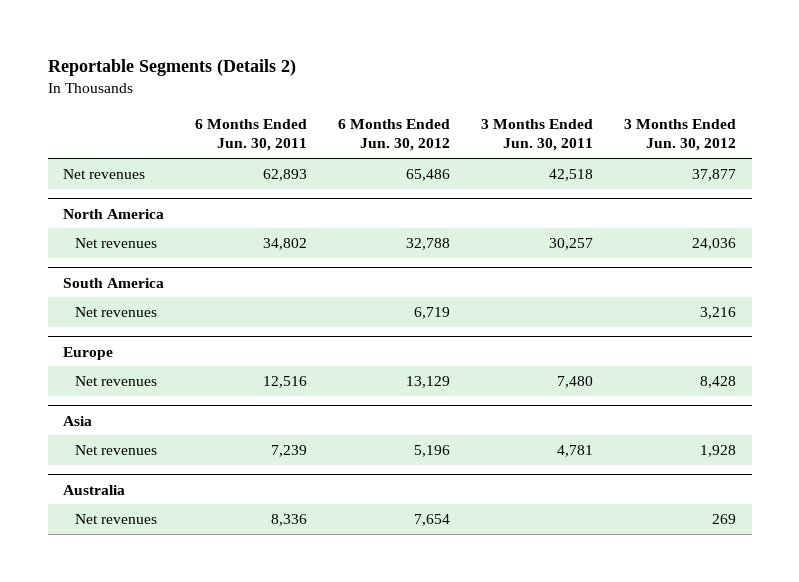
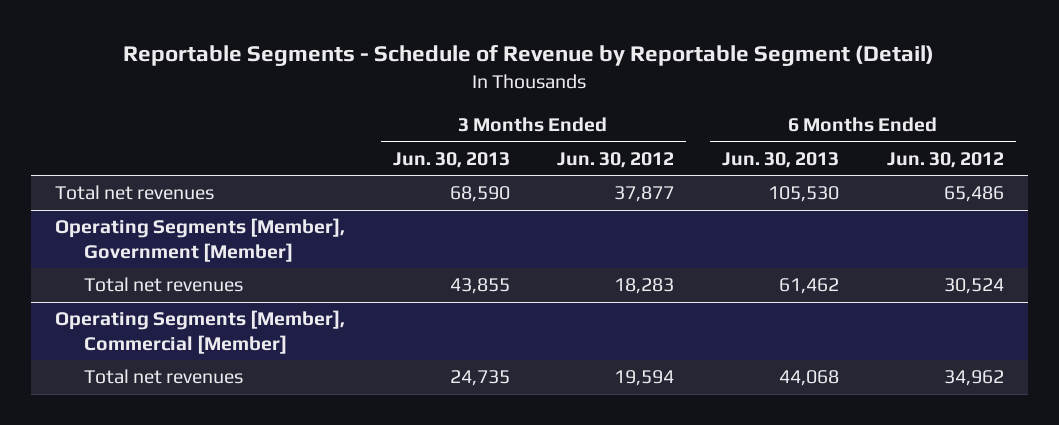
[47,59,296,77] Reportable Segments (Details 2) -> [123,45,935,67] Reportable Segments - Schedule of Revenue by Reportable Segment (Detail)
[195,119,308,152] 6 Months Ended Jun. 30, 2011 -> none
[481,119,594,152] 3 Months Ended Jun. 30, 2011 -> none
none -> [392,151,510,168] Jun. 30, 2013
none -> [722,151,840,168] Jun. 30, 2013
[63,208,165,219] North America -> none
[63,277,165,288] South America -> none
[63,346,114,360] Europe -> none
[74,376,157,387] Net revenues -> none
[63,415,93,426] Asia -> none
[74,445,157,456] Net revenues -> none
[63,484,126,495] Australia -> none
[74,514,157,525] Net revenues -> none
[63,169,146,180] Net revenues -> [54,185,214,201] Total net revenues
none -> [54,218,345,262] Operating Segments [Member], Government [Member]
[74,238,157,249] Net revenues -> [83,277,243,293] Total net revenues
[406,238,451,251] 32,788 -> [943,278,1004,295] 30,524
[692,238,737,251] 24,036 -> [614,278,675,295] 18,283
none -> [54,310,345,354] Operating Segments [Member], Commercial [Member]
[74,307,157,318] Net revenues -> [83,369,243,385] Total net revenues
[414,307,451,320] 6,719 -> [943,370,1004,387] 34,962
[700,307,737,320] 3,216 -> [614,370,675,387] 19,594

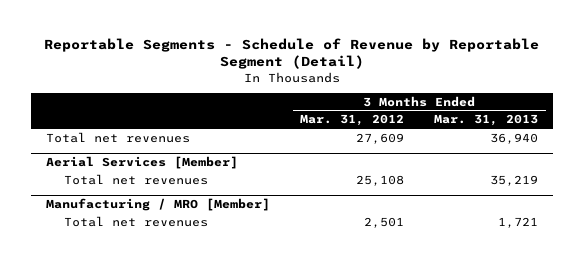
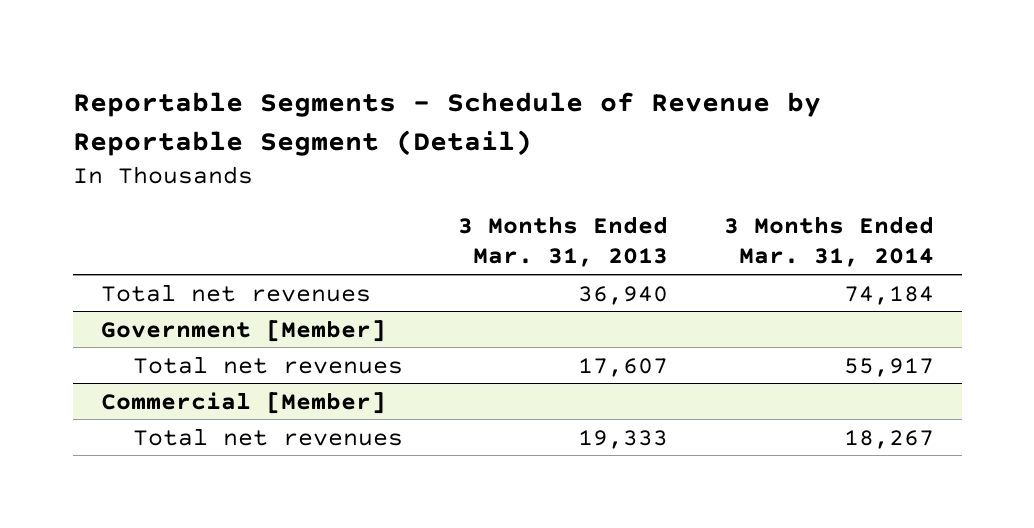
[300,114,405,127] Mar. 31, 2012 -> none
none -> [723,216,934,268] 3 Months Ended Mar. 31, 2014
[45,155,238,169] Aerial Services [Member] -> none
[45,197,270,211] Manufacturing / MRO [Member] -> none
none -> [100,319,386,342] Government [Member]
[490,174,539,186] 35,219 -> [578,357,669,377] 17,607
none -> [100,391,386,414] Commercial [Member]
[498,216,539,228] 1,721 -> [578,429,669,449] 19,333

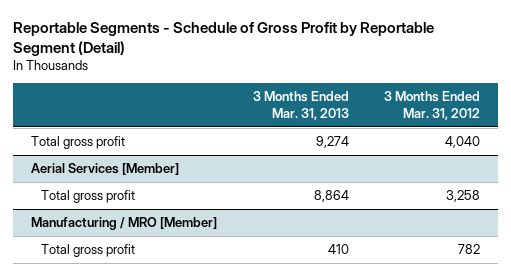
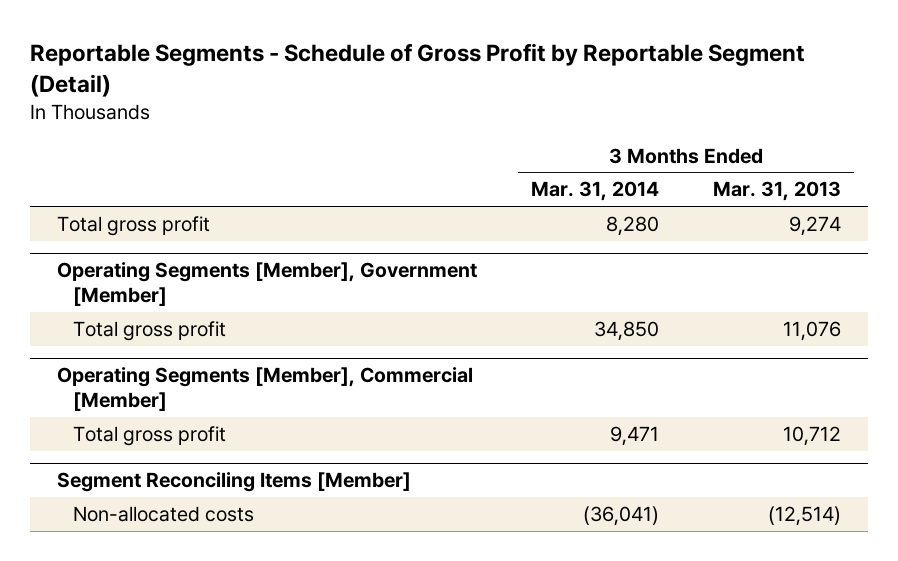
[384,91,481,121] 3 Months Ended Mar. 31, 2012 -> none
none -> [531,181,660,202] Mar. 31, 2014
[30,163,179,176] Aerial Services [Member] -> none
[30,217,217,231] Manufacturing / MRO [Member] -> none
none -> [57,262,478,307] Operating Segments [Member], Government [Member]
[313,190,349,203] 8,864 -> [782,320,841,341] 11,076
none -> [57,367,474,412] Operating Segments [Member], Commercial [Member]
[327,244,349,255] 410 -> [782,425,841,446] 10,712
none -> [57,472,412,493] Segment Reconciling Items [Member]
none -> [73,505,255,522] Non-allocated costs

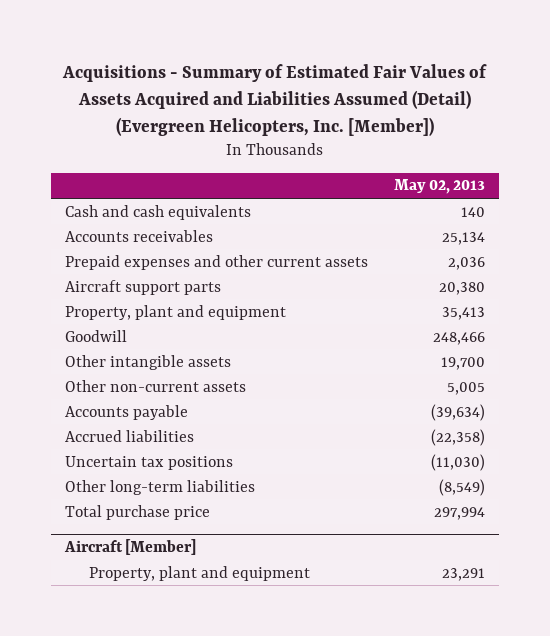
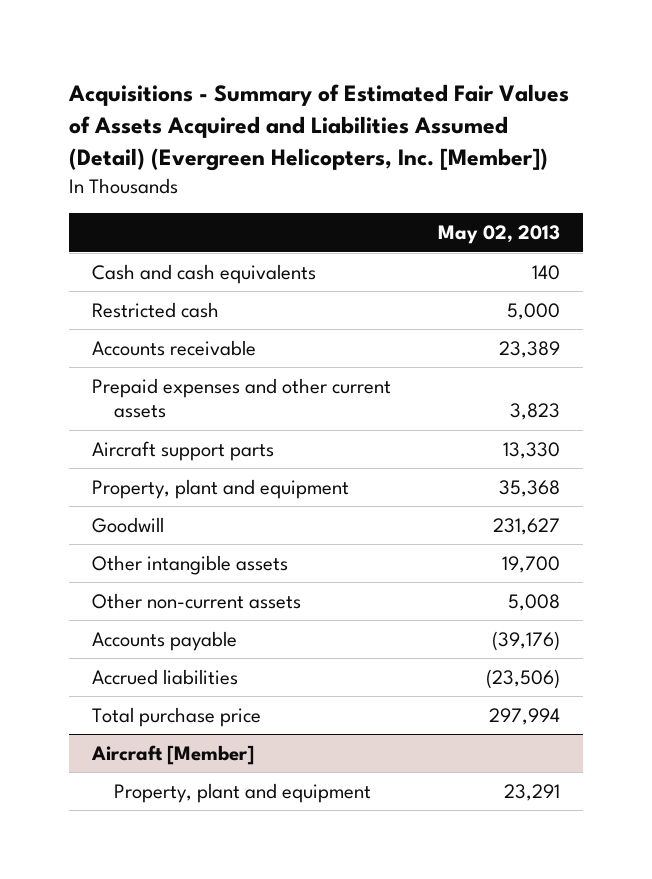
none -> [92,301,220,318] Restricted cash
[64,229,213,242] Accounts receivables -> [92,339,257,356] Accounts receivable
[442,231,486,245] 25,134 -> [499,340,561,358] 23,389
[448,256,486,270] 2,036 -> [510,403,561,421] 3,823
[439,281,486,295] 20,380 -> [503,441,561,459] 13,330
[442,306,486,320] 35,413 -> [499,479,561,497] 35,368
[433,331,486,345] 248,466 -> [493,517,561,535] 231,627
[64,455,233,470] Uncertain tax positions -> none
[64,479,255,495] Other long-term liabilities -> none
[447,381,486,395] 5,005 -> [508,593,561,611] 5,008
[431,403,486,421] (39,634) -> [492,630,561,651] (39,176)
[431,428,486,446] (22,358) -> [486,668,561,689] (23,506)

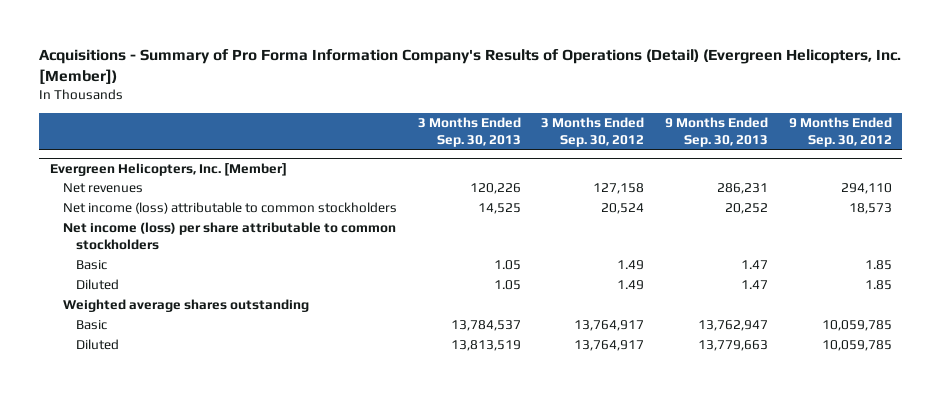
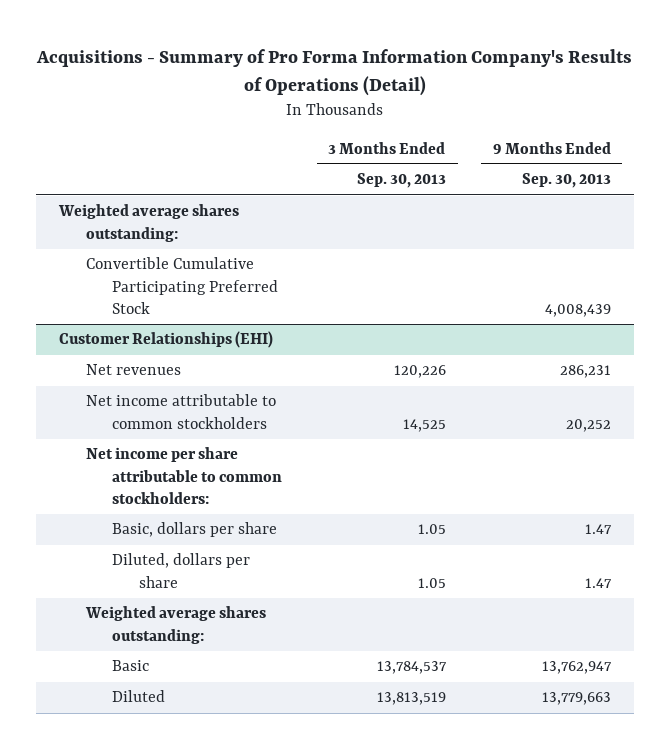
[39,49,902,85] Acquisitions - Summary of Pro Forma Information Company's Results of Operations (Detail) (Evergreen Helicopters, Inc. [Member]) -> [35,49,632,97] Acquisitions - Summary of Pro Forma Information Company's Results of Operations (Detail)
[541,117,645,147] 3 Months Ended Sep. 30, 2012 -> none
[788,117,892,147] 9 Months Ended Sep. 30, 2012 -> none
[49,162,287,176] Evergreen Helicopters, Inc. [Member] -> none
none -> [57,204,239,242] Weighted average shares outstanding:
none -> [85,257,279,315] Convertible Cumulative Participating Preferred Stock
none -> [58,331,273,349] Customer Relationships (EHI)
[62,202,397,215] Net income (loss) attributable to common stockholders -> [85,394,276,429] Net income attributable to common stockholders
[62,222,396,250] Net income (loss) per share attributable to common stockholders -> [85,447,283,505] Net income per share attributable to common stockholders:
[76,260,108,271] Basic -> [112,522,278,538] Basic, dollars per share
[76,279,120,291] Diluted -> [112,553,251,588] Diluted, dollars per share
[62,299,309,313] Weighted average shares outstanding -> [84,606,266,644] Weighted average shares outstanding:

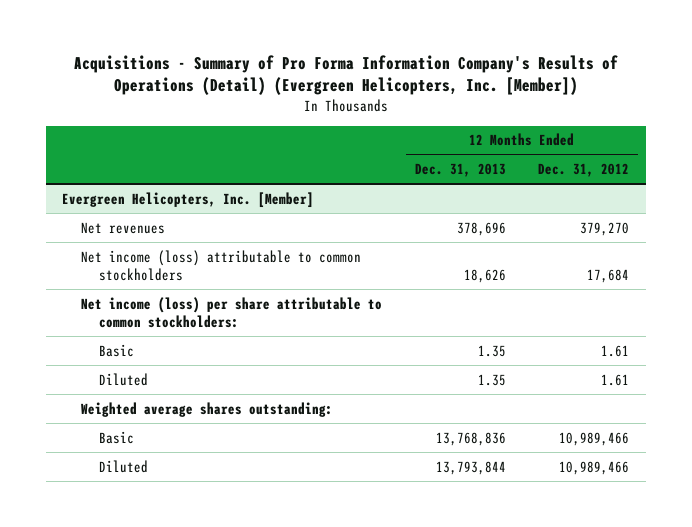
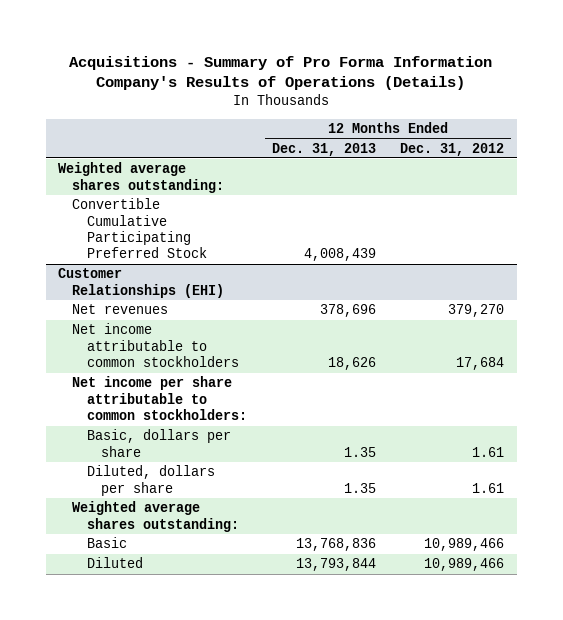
[73,54,618,96] Acquisitions - Summary of Pro Forma Information Company's Results of Operations (Detail) (Evergreen Helicopters, Inc. [Member]) -> [69,55,493,91] Acquisitions - Summary of Pro Forma Information Company's Results of Operations (Details)
[62,191,315,208] Evergreen Helicopters, Inc. [Member] -> none
none -> [58,162,225,193] Weighted average shares outstanding:
none -> [72,198,207,259] Convertible Cumulative Participating Preferred Stock
none -> [58,268,225,298] Customer Relationships (EHI)
[80,249,361,281] Net income (loss) attributable to common stockholders -> [72,323,239,368] Net income attributable to common stockholders
[80,296,382,328] Net income (loss) per share attributable to common stockholders: -> [72,376,247,421] Net income per share attributable to common stockholders:
[98,343,134,357] Basic -> [86,429,231,457] Basic, dollars per share
[98,372,148,386] Diluted -> [86,465,215,496] Diluted, dollars per share

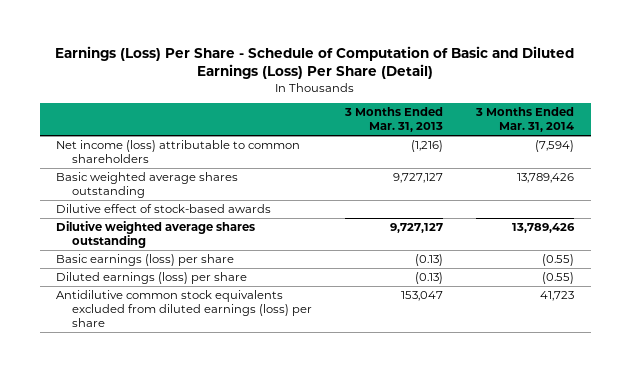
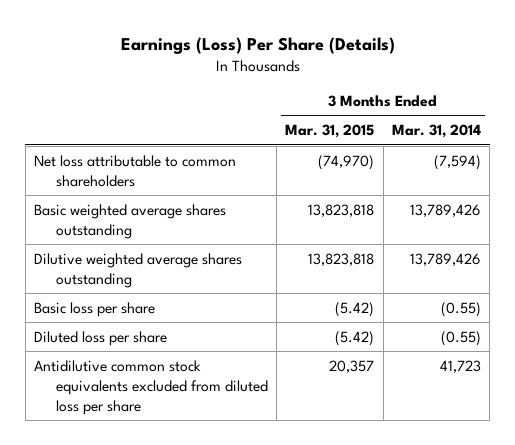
[55,45,575,79] Earnings (Loss) Per Share - Schedule of Computation of Basic and Diluted Earnings (Loss) Per Share (Detail) -> [120,36,395,54] Earnings (Loss) Per Share (Details)
[344,107,444,133] 3 Months Ended Mar. 31, 2013 -> none
none -> [285,124,375,139] Mar. 31, 2015
[56,140,301,164] Net income (loss) attributable to common shareholders -> [34,154,237,187] Net loss attributable to common shareholders
[56,204,272,214] Dilutive effect of stock-based awards -> none
[56,254,235,267] Basic earnings (loss) per share -> [34,301,156,317] Basic loss per share
[56,272,248,285] Diluted earnings (loss) per share -> [34,330,168,346] Diluted loss per share
[56,290,313,328] Antidilutive common stock equivalents excluded from diluted earnings (loss) per share -> [34,359,268,415] Antidilutive common stock equivalents excluded from diluted loss per share

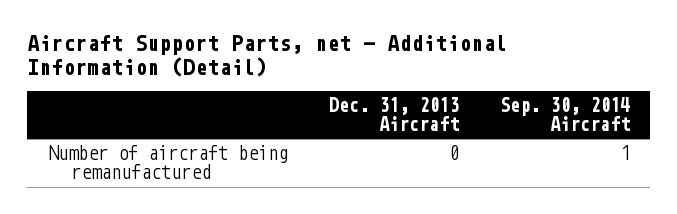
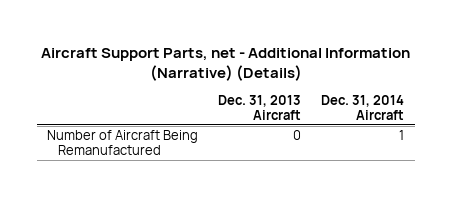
[27,35,508,78] Aircraft Support Parts, net - Additional Information (Detail) -> [40,47,410,81] Aircraft Support Parts, net - Additional Information (Narrative) (Details)
[499,97,630,132] Sep. 30, 2014 Aircraft -> none
none -> [321,94,405,121] Dec. 31, 2014 Aircraft
[47,145,288,180] Number of aircraft being remanufactured -> [47,129,199,156] Number of Aircraft Being Remanufactured

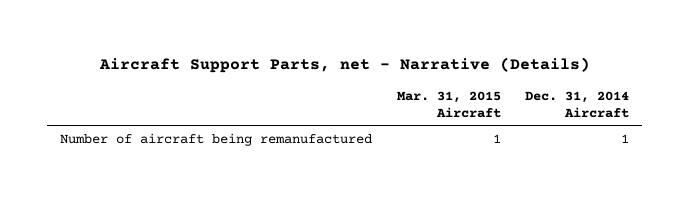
[40,47,410,81] Aircraft Support Parts, net - Additional Information (Narrative) (Details) -> [98,57,590,74] Aircraft Support Parts, net - Narrative (Details)
[218,94,302,121] Dec. 31, 2013 Aircraft -> none
none -> [396,91,501,118] Mar. 31, 2015 Aircraft
[47,129,199,156] Number of Aircraft Being Remanufactured -> [59,132,372,146] Number of aircraft being remanufactured

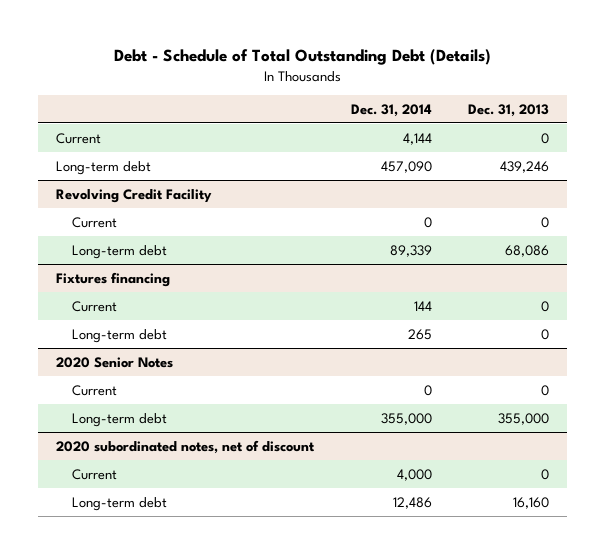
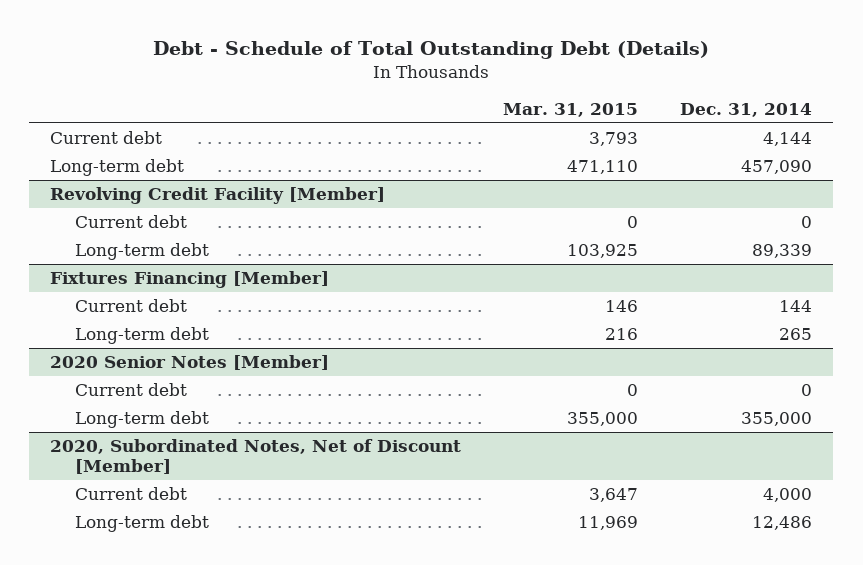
[468,103,550,117] Dec. 31, 2013 -> none
none -> [503,102,639,117] Mar. 31, 2015
[56,132,102,144] Current -> [50,131,163,145] Current debt
[56,188,213,203] Revolving Credit Facility -> [50,187,386,205] Revolving Credit Facility [Member]
[72,216,118,228] Current -> [75,215,188,229] Current debt
[56,271,171,287] Fixtures financing -> [50,271,330,289] Fixtures Financing [Member]
[72,300,118,312] Current -> [75,299,188,313] Current debt
[56,356,174,368] 2020 Senior Notes -> [50,355,330,371] 2020 Senior Notes [Member]
[72,384,118,396] Current -> [75,383,188,397] Current debt
[56,439,316,454] 2020 subordinated notes, net of discount -> [50,439,462,475] 2020, Subordinated Notes, Net of Discount [Member]
[72,468,118,480] Current -> [75,487,188,501] Current debt

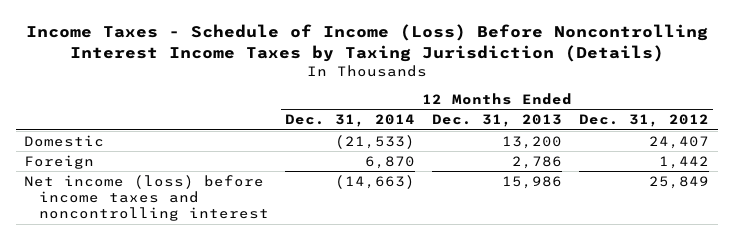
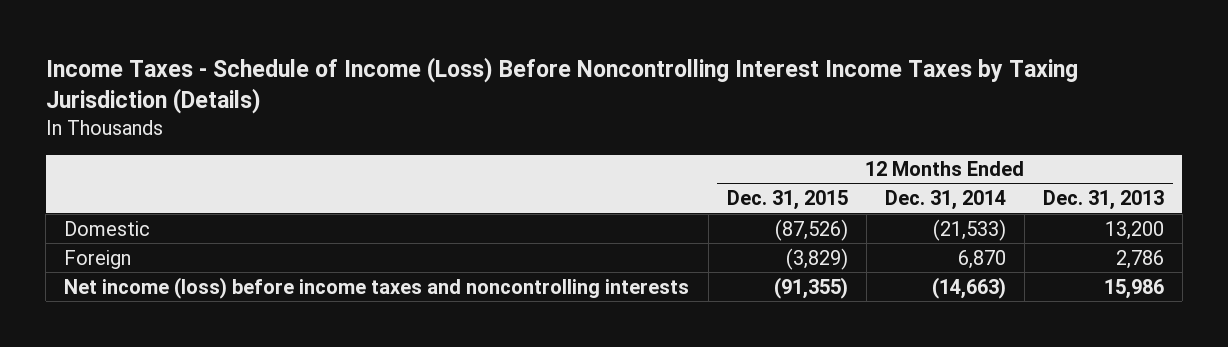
[579,114,710,128] Dec. 31, 2012 -> none
none -> [726,190,848,211] Dec. 31, 2015
[24,174,269,222] Net income (loss) before income taxes and noncontrolling interest -> [64,276,690,299] Net income (loss) before income taxes and noncontrolling interests

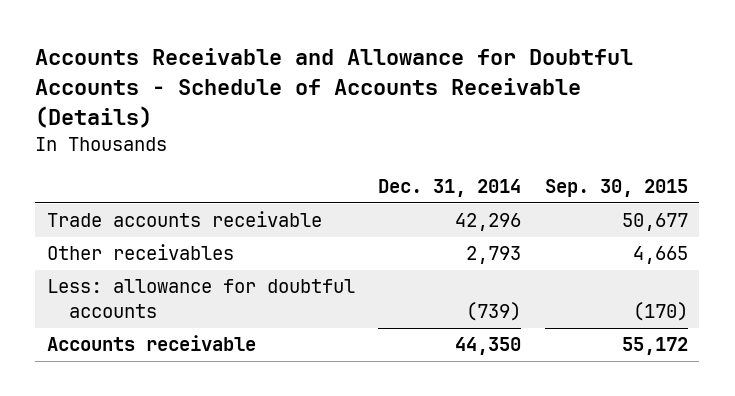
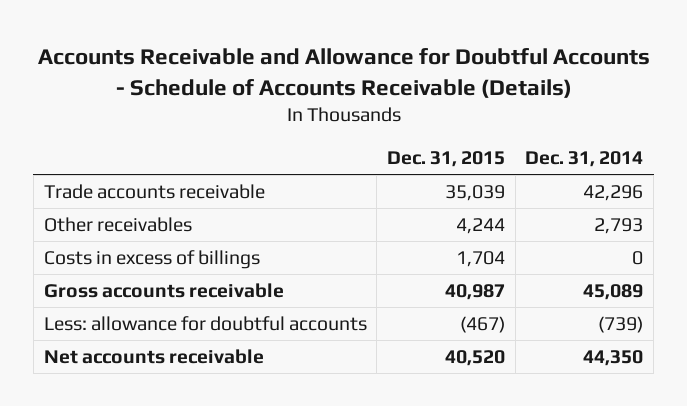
[544,179,688,198] Sep. 30, 2015 -> none
none -> [387,151,506,168] Dec. 31, 2015
none -> [43,250,260,270] Costs in excess of billings
none -> [43,283,284,299] Gross accounts receivable
[46,335,256,352] Accounts receivable -> [43,349,264,365] Net accounts receivable

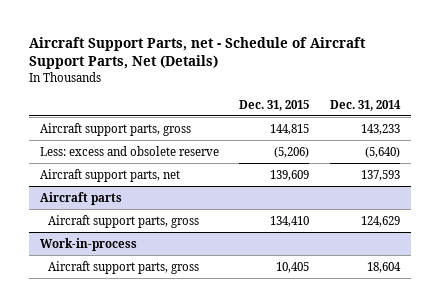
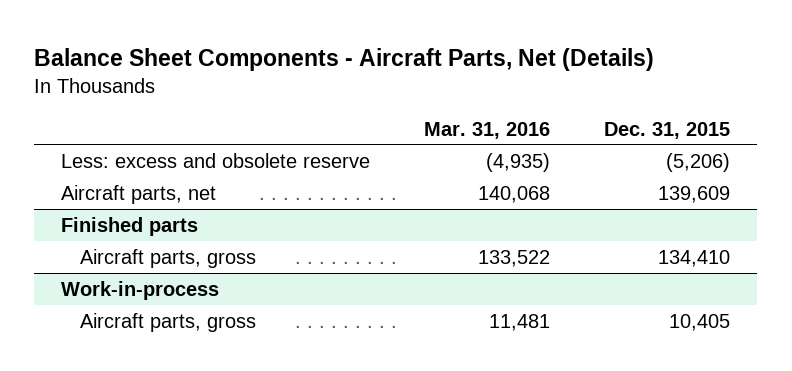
[29,36,367,69] Aircraft Support Parts, net - Schedule of Aircraft Support Parts, Net (Details) -> [34,47,655,71] Balance Sheet Components - Aircraft Parts, Net (Details)
[330,99,402,111] Dec. 31, 2014 -> none
none -> [424,121,551,139] Mar. 31, 2016
[39,122,191,136] Aircraft support parts, gross -> none
[39,168,180,182] Aircraft support parts, net -> [61,184,217,204] Aircraft parts, net
[39,191,122,205] Aircraft parts -> [61,216,199,236] Finished parts
[48,214,200,228] Aircraft support parts, gross -> [80,248,257,268] Aircraft parts, gross
[48,260,200,274] Aircraft support parts, gross -> [80,312,257,332] Aircraft parts, gross

